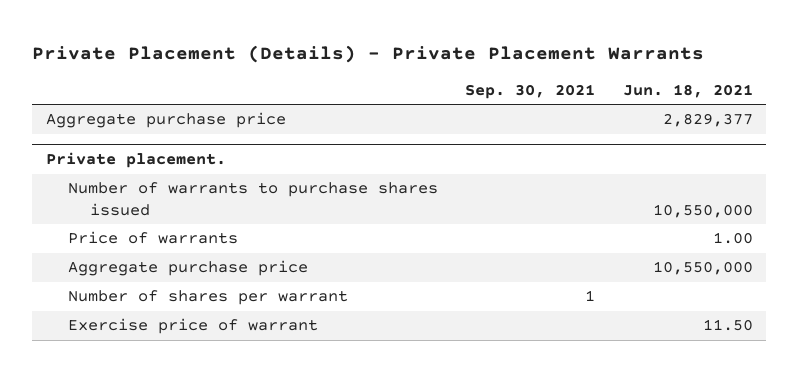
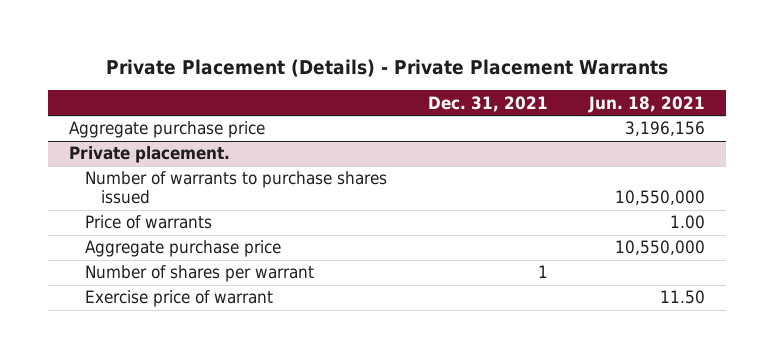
[465,84,596,100] Sep. 30, 2021 -> none
none -> [428,95,549,112] Dec. 31, 2021
[662,113,753,128] 2,829,377 -> [625,121,706,137] 3,196,156

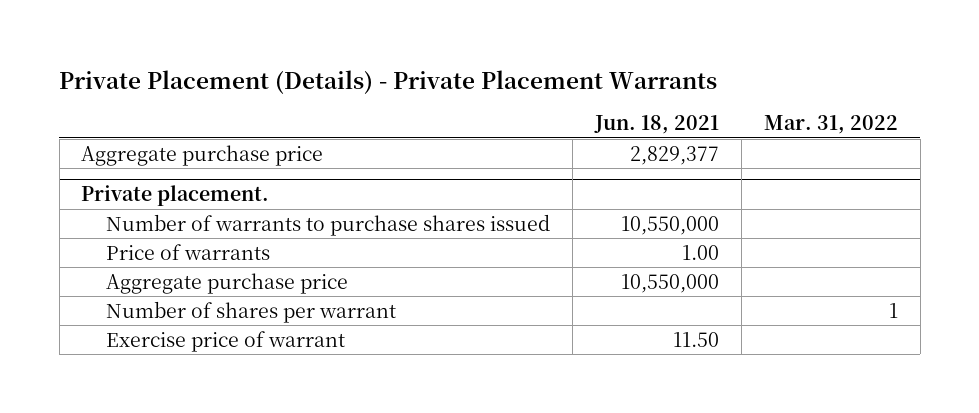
[428,95,549,112] Dec. 31, 2021 -> none
none -> [763,115,898,135] Mar. 31, 2022
[625,121,706,137] 3,196,156 -> [630,145,720,165] 2,829,377

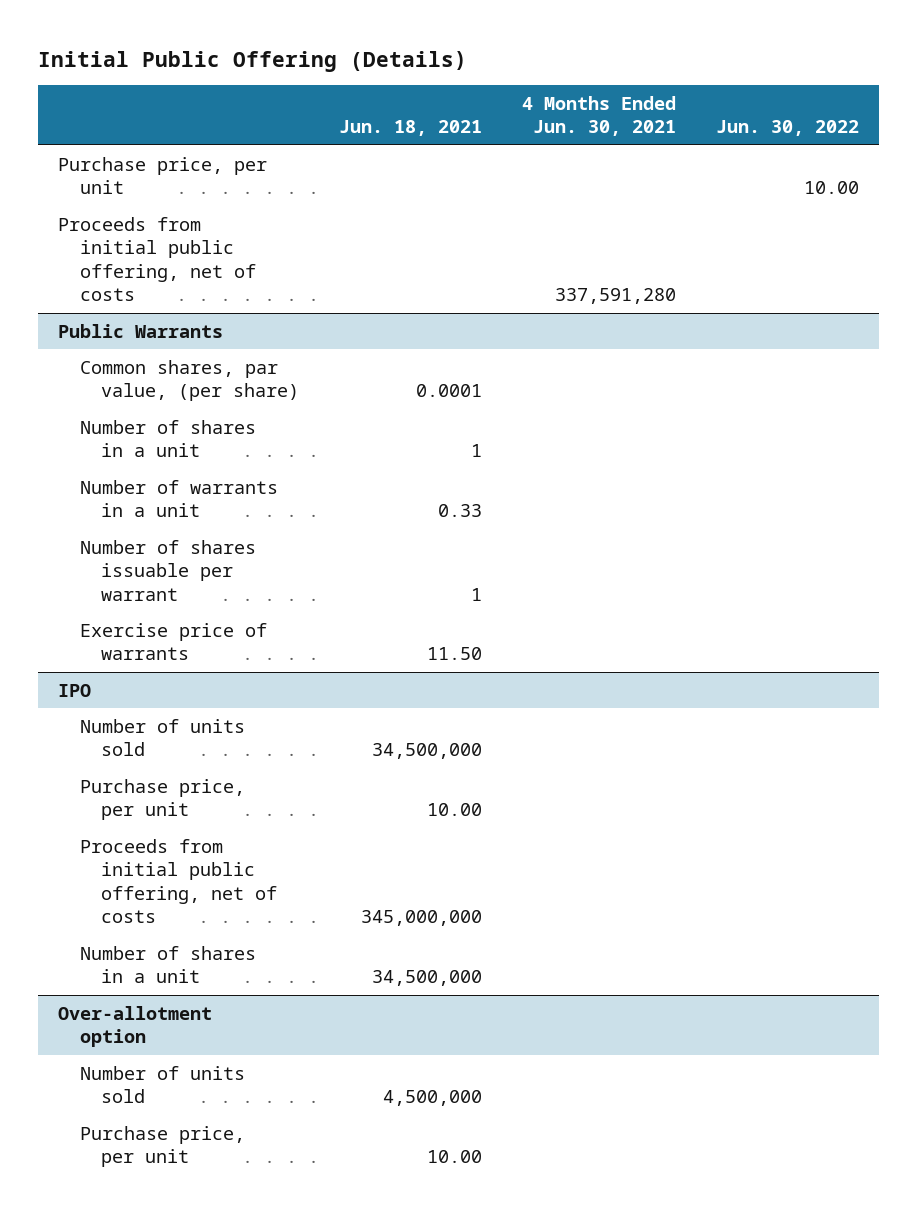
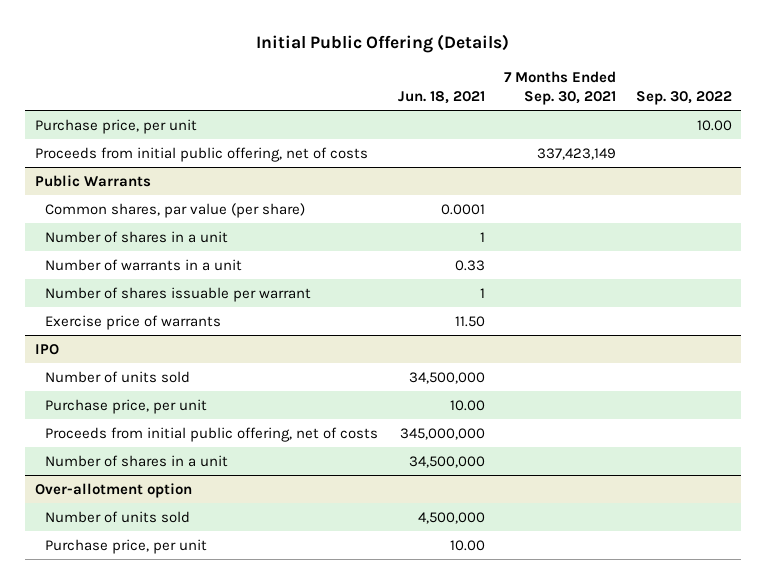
[522,95,677,137] 4 Months Ended Jun. 30, 2021 -> none
[716,120,860,137] Jun. 30, 2022 -> none
none -> [504,71,617,105] 7 Months Ended Sep. 30, 2021
none -> [635,90,732,105] Sep. 30, 2022
[79,359,299,402] Common shares, par value, (per share) -> [45,202,306,218] Common shares, par value (per share)

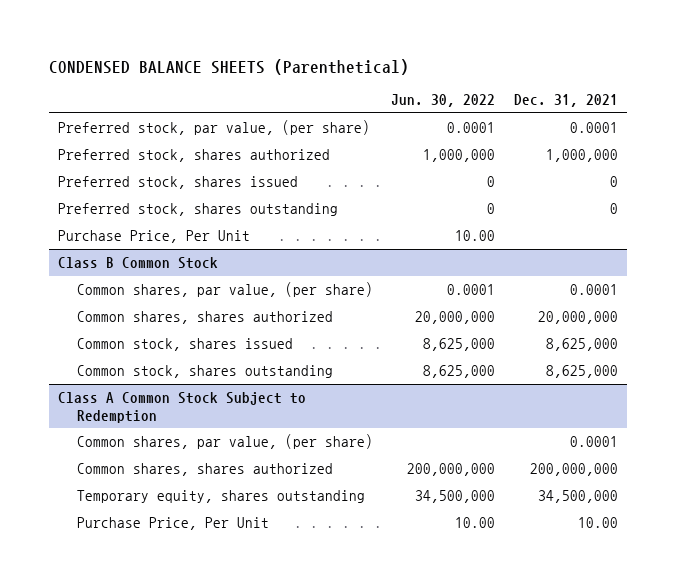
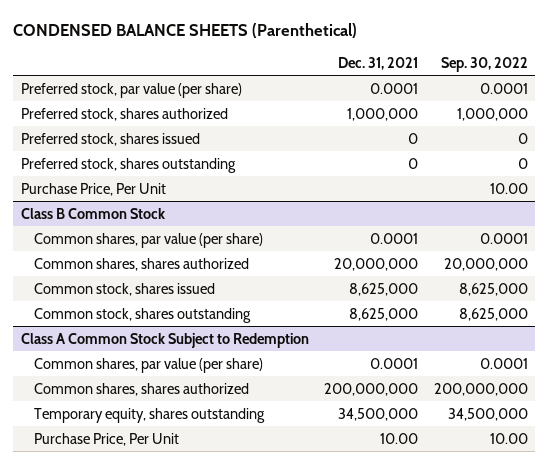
[391,94,496,108] Jun. 30, 2022 -> none
none -> [440,56,528,72] Sep. 30, 2022
[58,119,371,135] Preferred stock, par value, (per share) -> [20,82,242,98] Preferred stock, par value (per share)
[76,281,373,297] Common shares, par value, (per share) -> [33,232,263,248] Common shares, par value (per share)
[76,433,373,449] Common shares, par value, (per share) -> [33,357,263,373] Common shares, par value (per share)

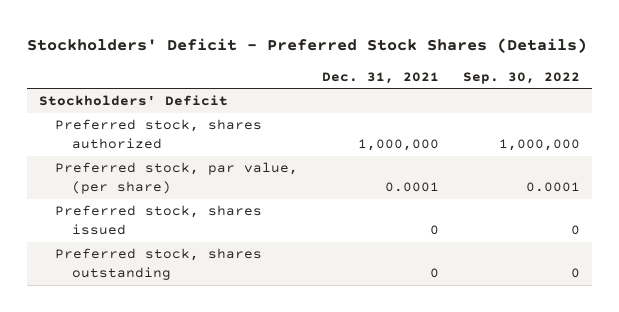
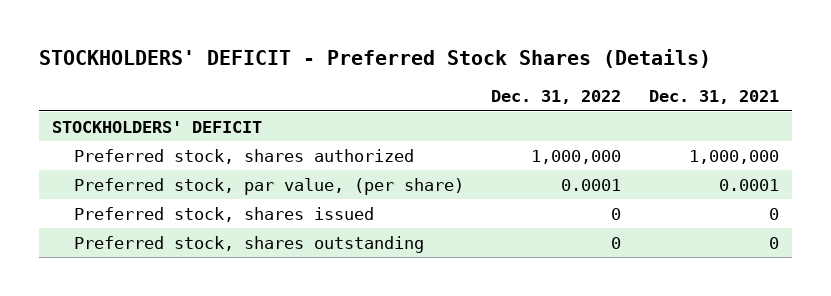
[26,37,587,53] Stockholders' Deficit - Preferred Stock Shares (Details) -> [38,48,711,68] STOCKHOLDERS' DEFICIT - Preferred Stock Shares (Details)
[463,71,581,84] Sep. 30, 2022 -> none
none -> [491,90,622,105] Dec. 31, 2022
[38,95,228,107] Stockholders' Deficit -> [52,120,263,133] STOCKHOLDERS' DEFICIT

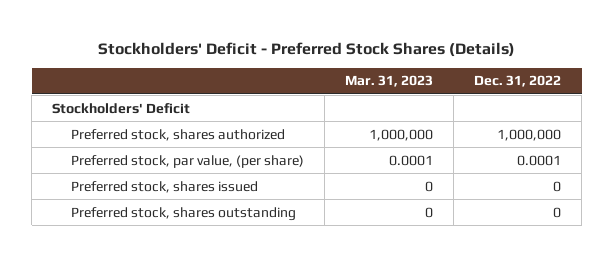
[38,48,711,68] STOCKHOLDERS' DEFICIT - Preferred Stock Shares (Details) -> [97,41,515,57] Stockholders' Deficit - Preferred Stock Shares (Details)
[648,90,779,105] Dec. 31, 2021 -> none
none -> [344,75,433,88] Mar. 31, 2023
[52,120,263,133] STOCKHOLDERS' DEFICIT -> [52,102,191,114] Stockholders' Deficit

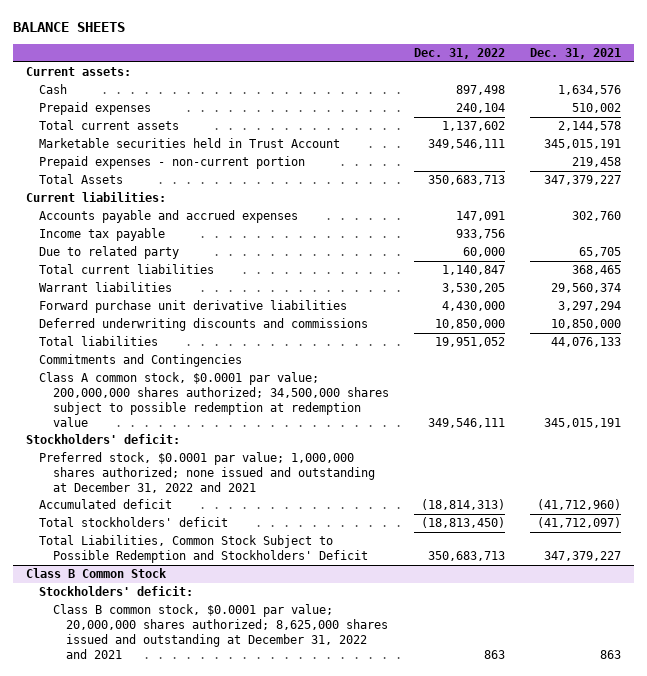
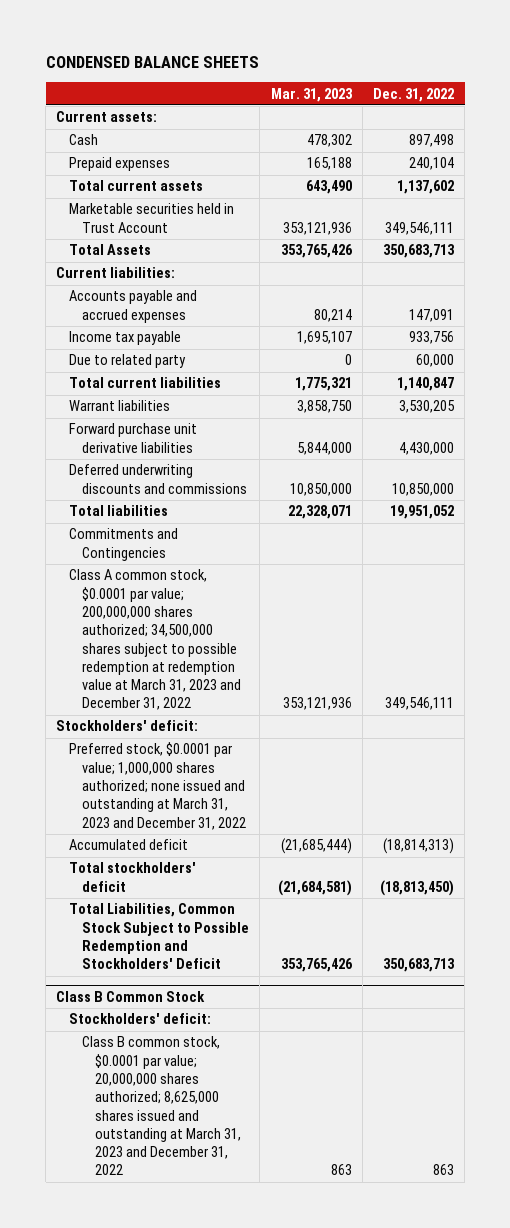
[13,21,126,32] BALANCE SHEETS -> [45,55,259,68] CONDENSED BALANCE SHEETS
[530,48,622,60] Dec. 31, 2021 -> none
none -> [270,87,353,102] Mar. 31, 2023
[39,156,306,170] Prepaid expenses - non-current portion -> none
[39,372,389,427] Class A common stock, $0.0001 par value; 200,000,000 shares authorized; 34,500,000 shares subject to possible redemption at redemption value -> [69,569,242,711] Class A common stock, $0.0001 par value; 200,000,000 shares authorized; 34,500,000 shares subject to possible redemption at redemption value at March 31, 2023 and December 31, 2022
[39,452,375,493] Preferred stock, $0.0001 par value; 1,000,000 shares authorized; none issued and outstanding at December 31, 2022 and 2021 -> [69,742,247,830] Preferred stock, $0.0001 par value; 1,000,000 shares authorized; none issued and outstanding at March 31, 2023 and December 31, 2022
[52,604,389,659] Class B common stock, $0.0001 par value; 20,000,000 shares authorized; 8,625,000 shares issued and outstanding at December 31, 2022 and 2021 -> [82,1036,242,1176] Class B common stock, $0.0001 par value; 20,000,000 shares authorized; 8,625,000 shares issued and outstanding at March 31, 2023 and December 31, 2022

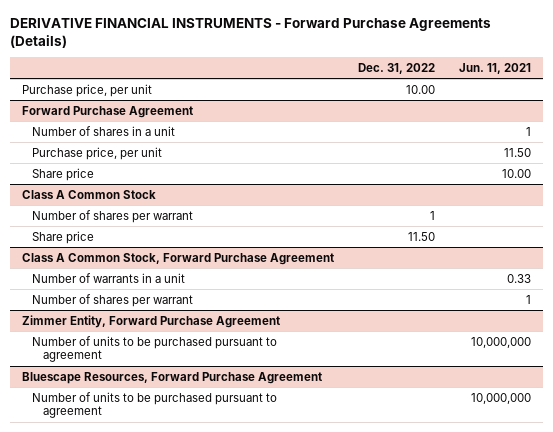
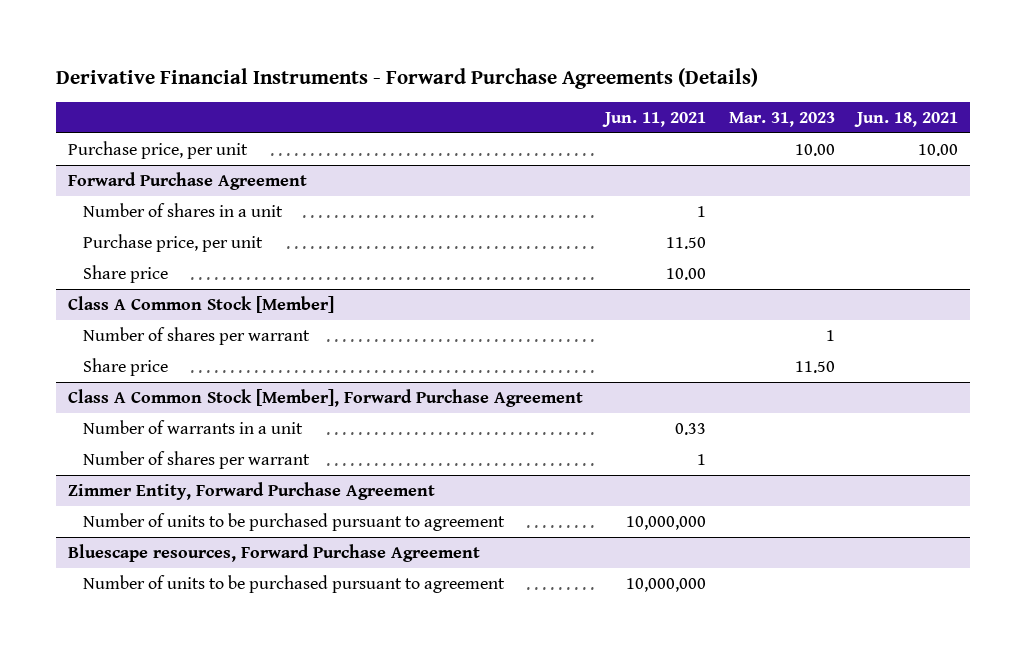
[9,17,491,48] DERIVATIVE FINANCIAL INSTRUMENTS - Forward Purchase Agreements (Details) -> [56,67,759,89] Derivative Financial Instruments - Forward Purchase Agreements (Details)
[357,63,435,75] Dec. 31, 2022 -> none
none -> [728,111,835,127] Mar. 31, 2023
none -> [854,111,959,127] Jun. 18, 2021
[21,189,156,199] Class A Common Stock -> [67,295,334,313] Class A Common Stock [Member]
[21,252,334,265] Class A Common Stock, Forward Purchase Agreement -> [67,388,583,407] Class A Common Stock [Member], Forward Purchase Agreement
[21,371,322,384] Bluescape Resources, Forward Purchase Agreement -> [67,543,480,562] Bluescape resources, Forward Purchase Agreement

